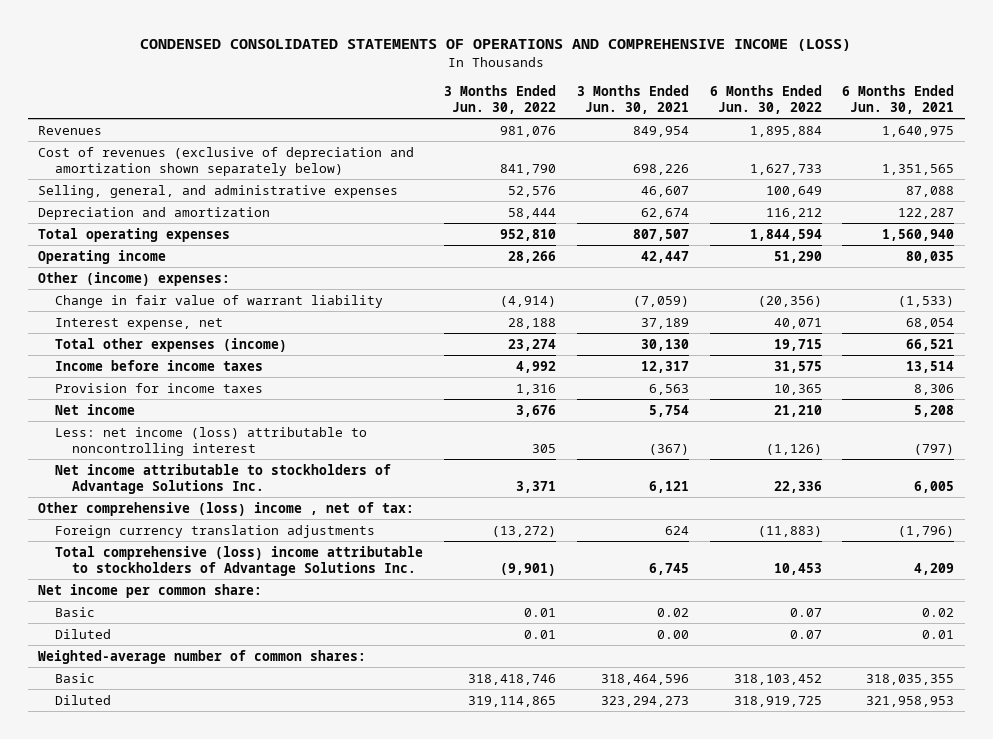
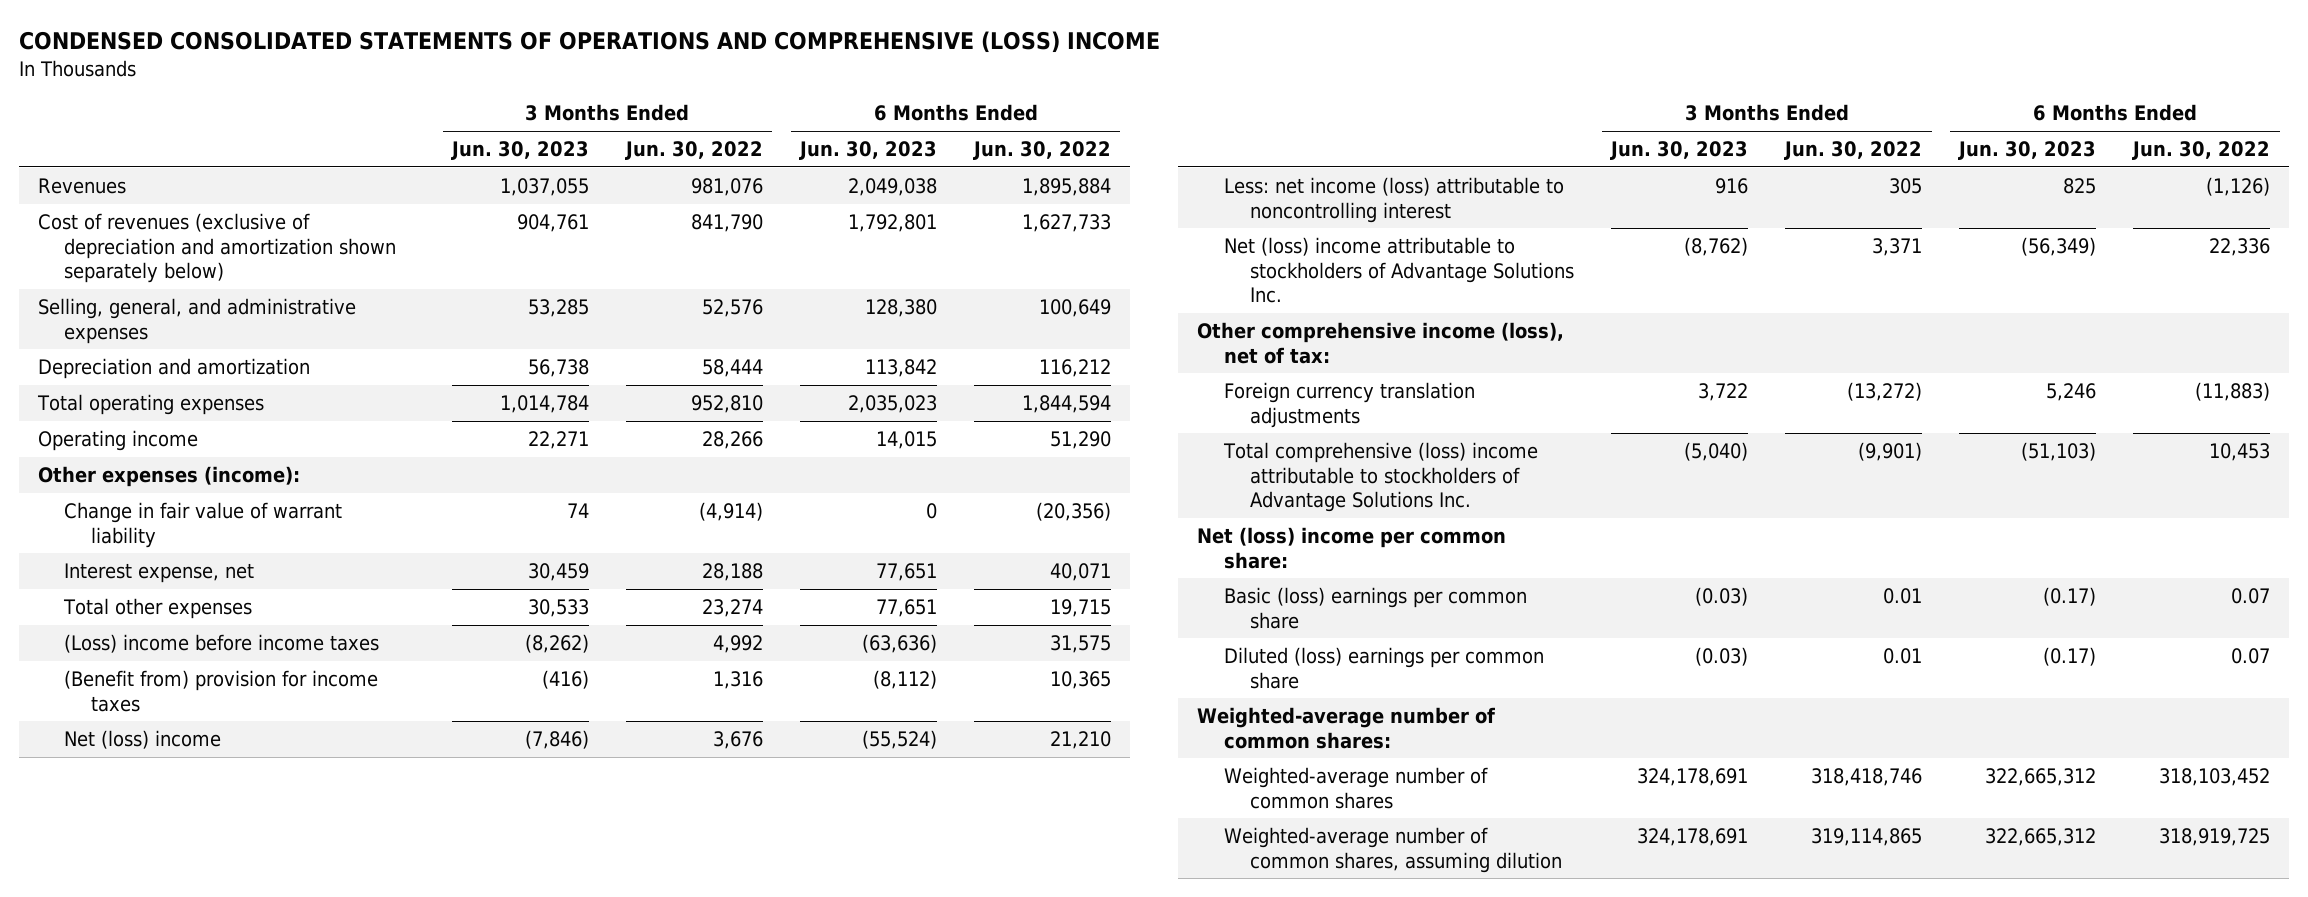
[140,38,852,51] CONDENSED CONSOLIDATED STATEMENTS OF OPERATIONS AND COMPREHENSIVE INCOME (LOSS) -> [19,31,1161,54] CONDENSED CONSOLIDATED STATEMENTS OF OPERATIONS AND COMPREHENSIVE (LOSS) INCOME
[576,84,689,114] 3 Months Ended Jun. 30, 2021 -> none
[842,84,955,114] 6 Months Ended Jun. 30, 2021 -> none
none -> [450,141,589,161] Jun. 30, 2023
none -> [799,141,938,161] Jun. 30, 2023
[38,271,231,286] Other (income) expenses: -> [37,466,300,488] Other expenses (income):
[55,337,288,352] Total other expenses (income) -> [63,598,253,620] Total other expenses
[55,359,264,371] Income before income taxes -> [64,634,380,654] (Loss) income before income taxes
[55,382,264,393] Provision for income taxes -> [64,670,379,712] (Benefit from) provision for income taxes
[55,403,136,415] Net income -> [64,730,222,750] Net (loss) income
[55,463,392,495] Net income attributable to stockholders of Advantage Solutions Inc. -> [1223,237,1575,304] Net (loss) income attributable to stockholders of Advantage Solutions Inc.
[38,501,415,516] Other comprehensive (loss) income , net of tax: -> [1196,322,1564,364] Other comprehensive income (loss), net of tax:
[38,583,263,598] Net income per common share: -> [1196,527,1506,569] Net (loss) income per common share:
[55,606,96,617] Basic -> [1223,587,1527,629] Basic (loss) earnings per common share
[55,628,112,639] Diluted -> [1223,647,1544,689] Diluted (loss) earnings per common share
[55,672,96,683] Basic -> [1223,767,1488,809] Weighted-average number of common shares
[55,694,112,705] Diluted -> [1223,827,1563,873] Weighted-average number of common shares, assuming dilution

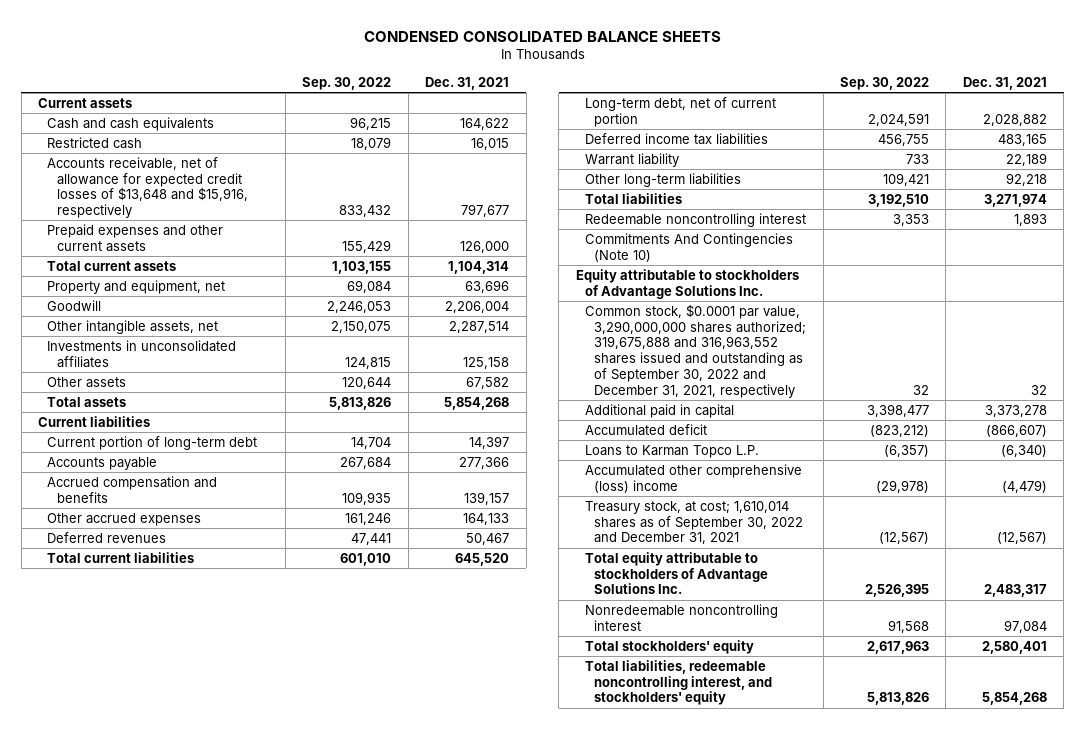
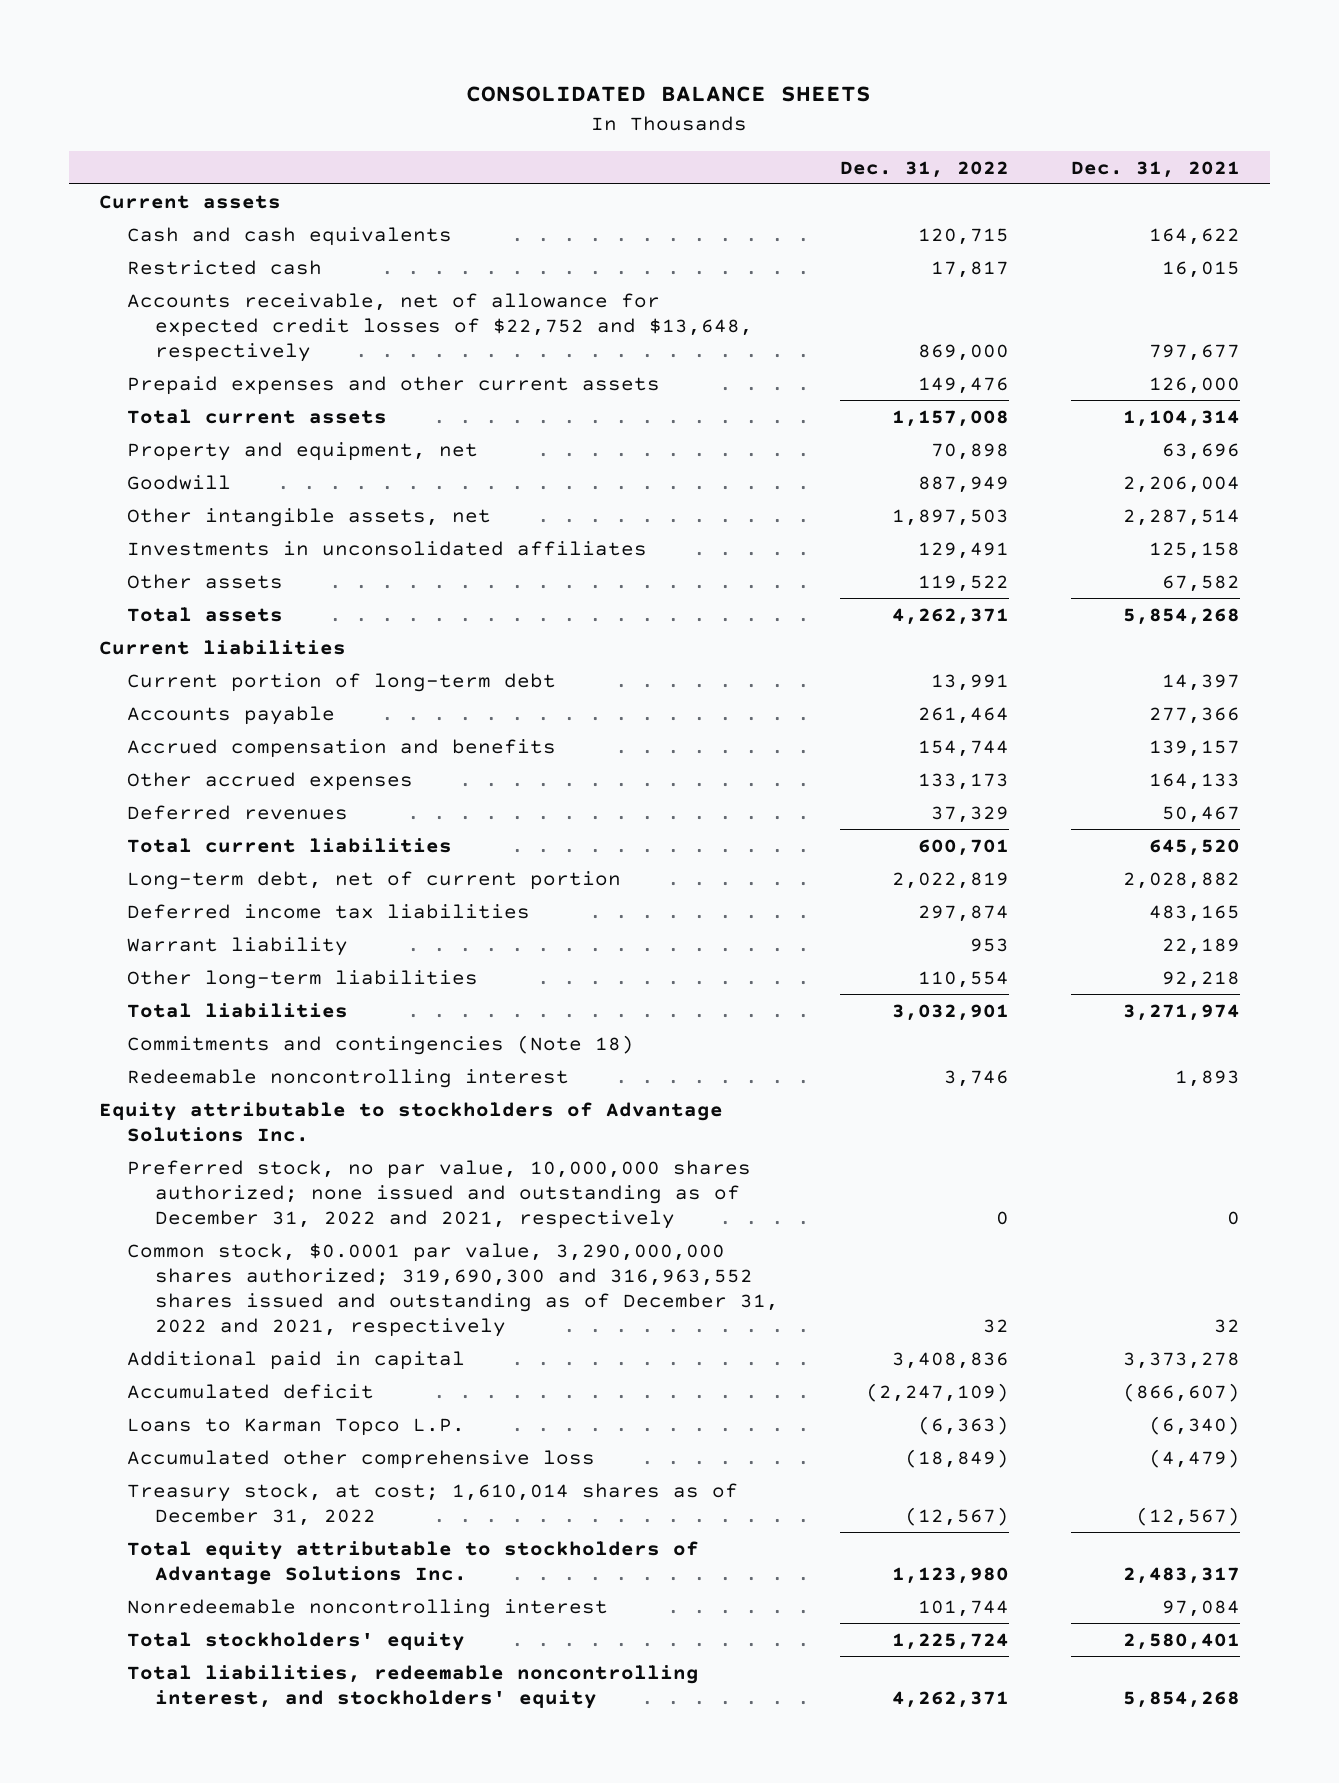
[363,30,721,42] CONDENSED CONSOLIDATED BALANCE SHEETS -> [466,86,872,103] CONSOLIDATED BALANCE SHEETS
[302,76,392,90] Sep. 30, 2022 -> none
none -> [840,160,1010,178] Dec. 31, 2022
[47,156,248,219] Accounts receivable, net of allowance for expected credit losses of $13,648 and $15,916, respectively -> [127,292,754,363] Accounts receivable, net of allowance for expected credit losses of $22,752 and $13,648, respectively
none -> [127,1034,635,1055] Commitments and contingencies (Note 18)
[584,232,793,262] Commitments And Contingencies (Note 10) -> none
none -> [127,1159,752,1230] Preferred stock, no par value, 10,000,000 shares authorized; none issued and outstanding as of December 31, 2022 and 2021, respectively
[584,303,807,399] Common stock, $0.0001 par value, 3,290,000,000 shares authorized; 319,675,888 and 316,963,552 shares issued and outstanding as of September 30, 2022 and December 31, 2021, respectively -> [127,1242,780,1338] Common stock, $0.0001 par value, 3,290,000,000 shares authorized; 319,690,300 and 316,963,552 shares issued and outstanding as of December 31, 2022 and 2021, respectively
[584,463,802,493] Accumulated other comprehensive (loss) income -> [127,1449,596,1469] Accumulated other comprehensive loss
[584,500,804,545] Treasury stock, at cost; 1,610,014 shares as of September 30, 2022 and December 31, 2021 -> [127,1482,739,1526] Treasury stock, at cost; 1,610,014 shares as of December 31, 2022

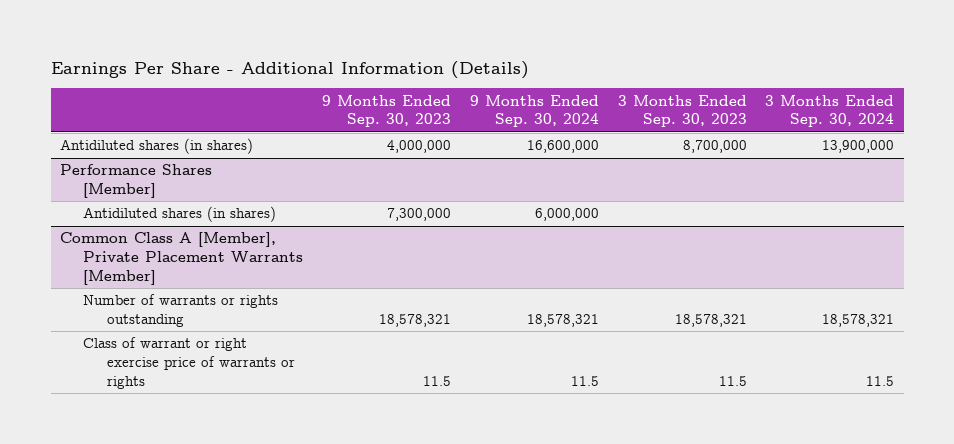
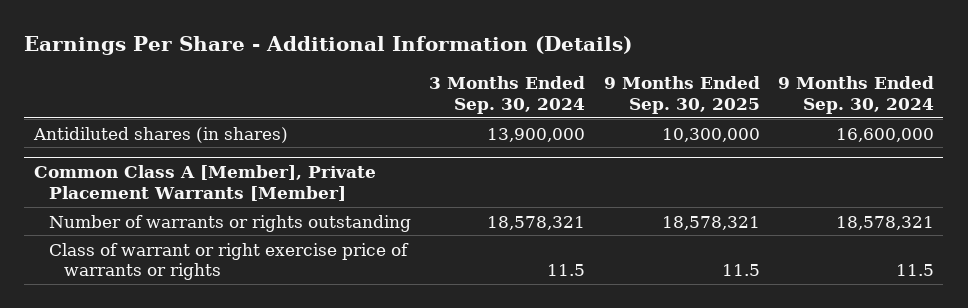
[322,94,452,128] 9 Months Ended Sep. 30, 2023 -> none
[617,94,747,128] 3 Months Ended Sep. 30, 2023 -> none
none -> [603,75,760,114] 9 Months Ended Sep. 30, 2025
[59,164,212,199] Performance Shares [Member] -> none
[83,206,277,223] Antidiluted shares (in shares) -> none

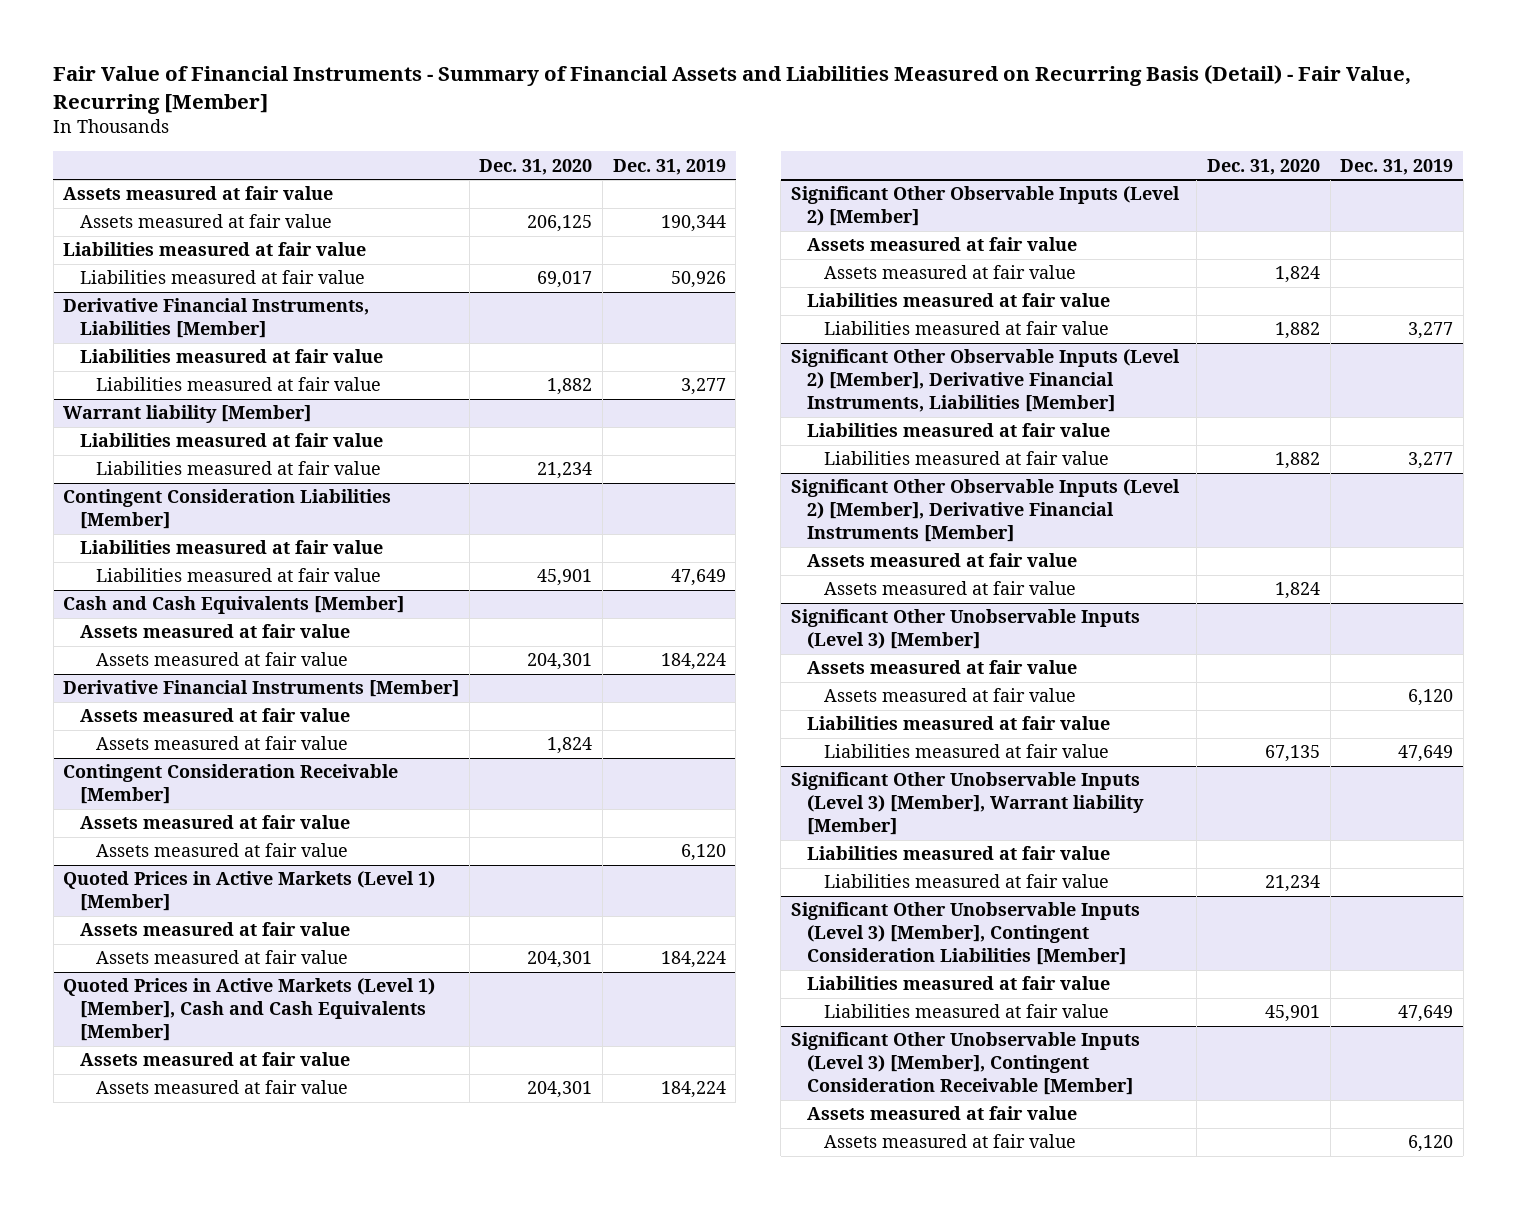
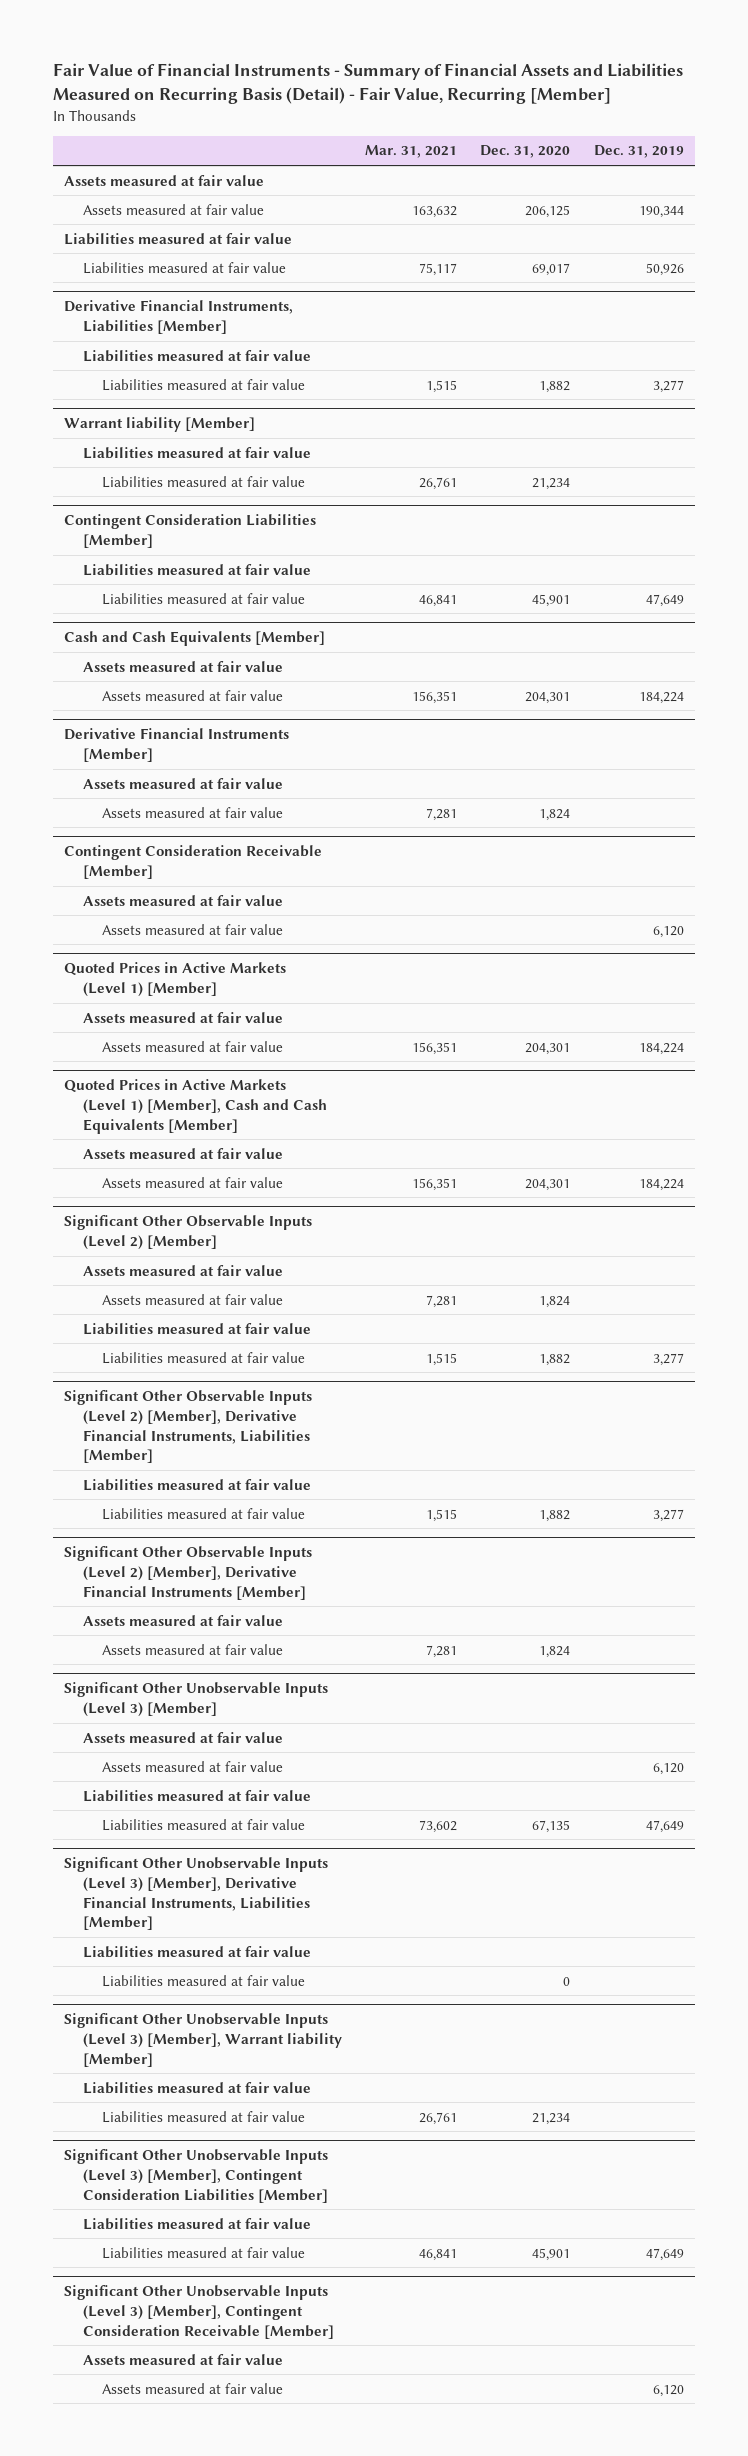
none -> [365,145,458,159] Mar. 31, 2021
none -> [64,1857,329,1931] Significant Other Unobservable Inputs (Level 3) [Member], Derivative Financial Instruments, Liabilities [Member]
none -> [83,1945,312,1958] Liabilities measured at fair value
none -> [102,1974,306,1987] Liabilities measured at fair value

